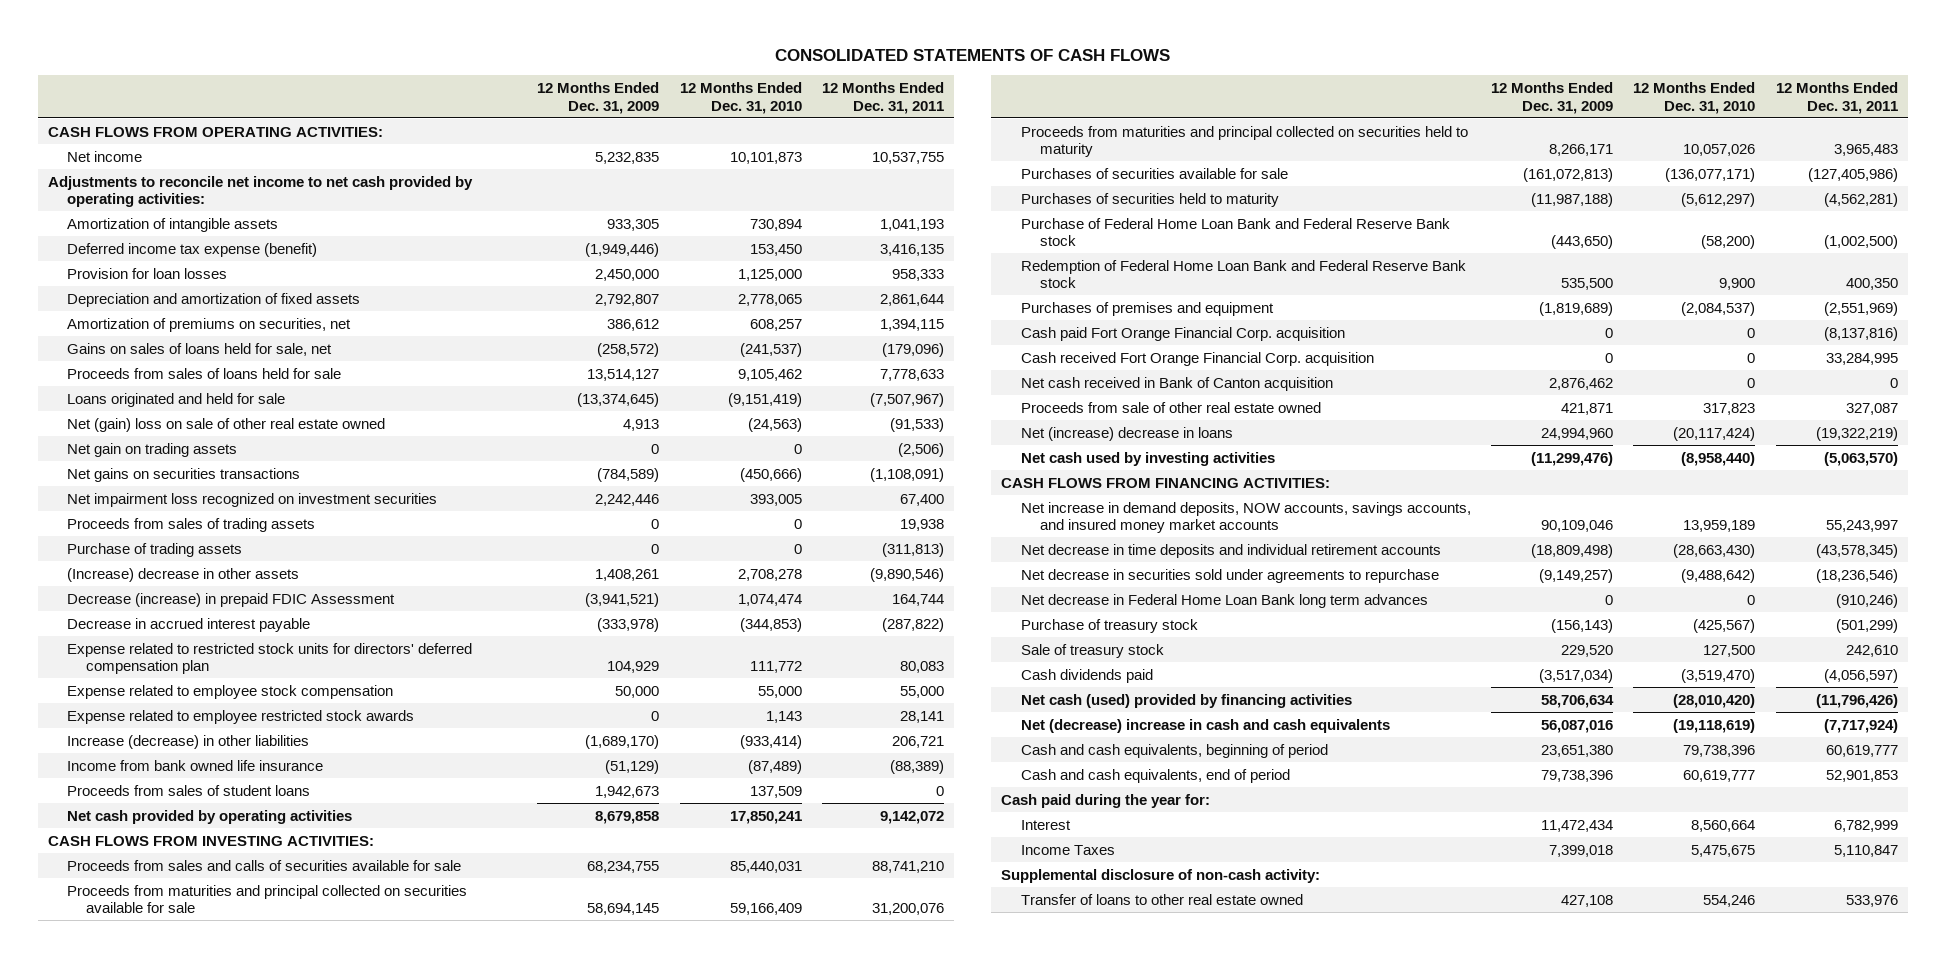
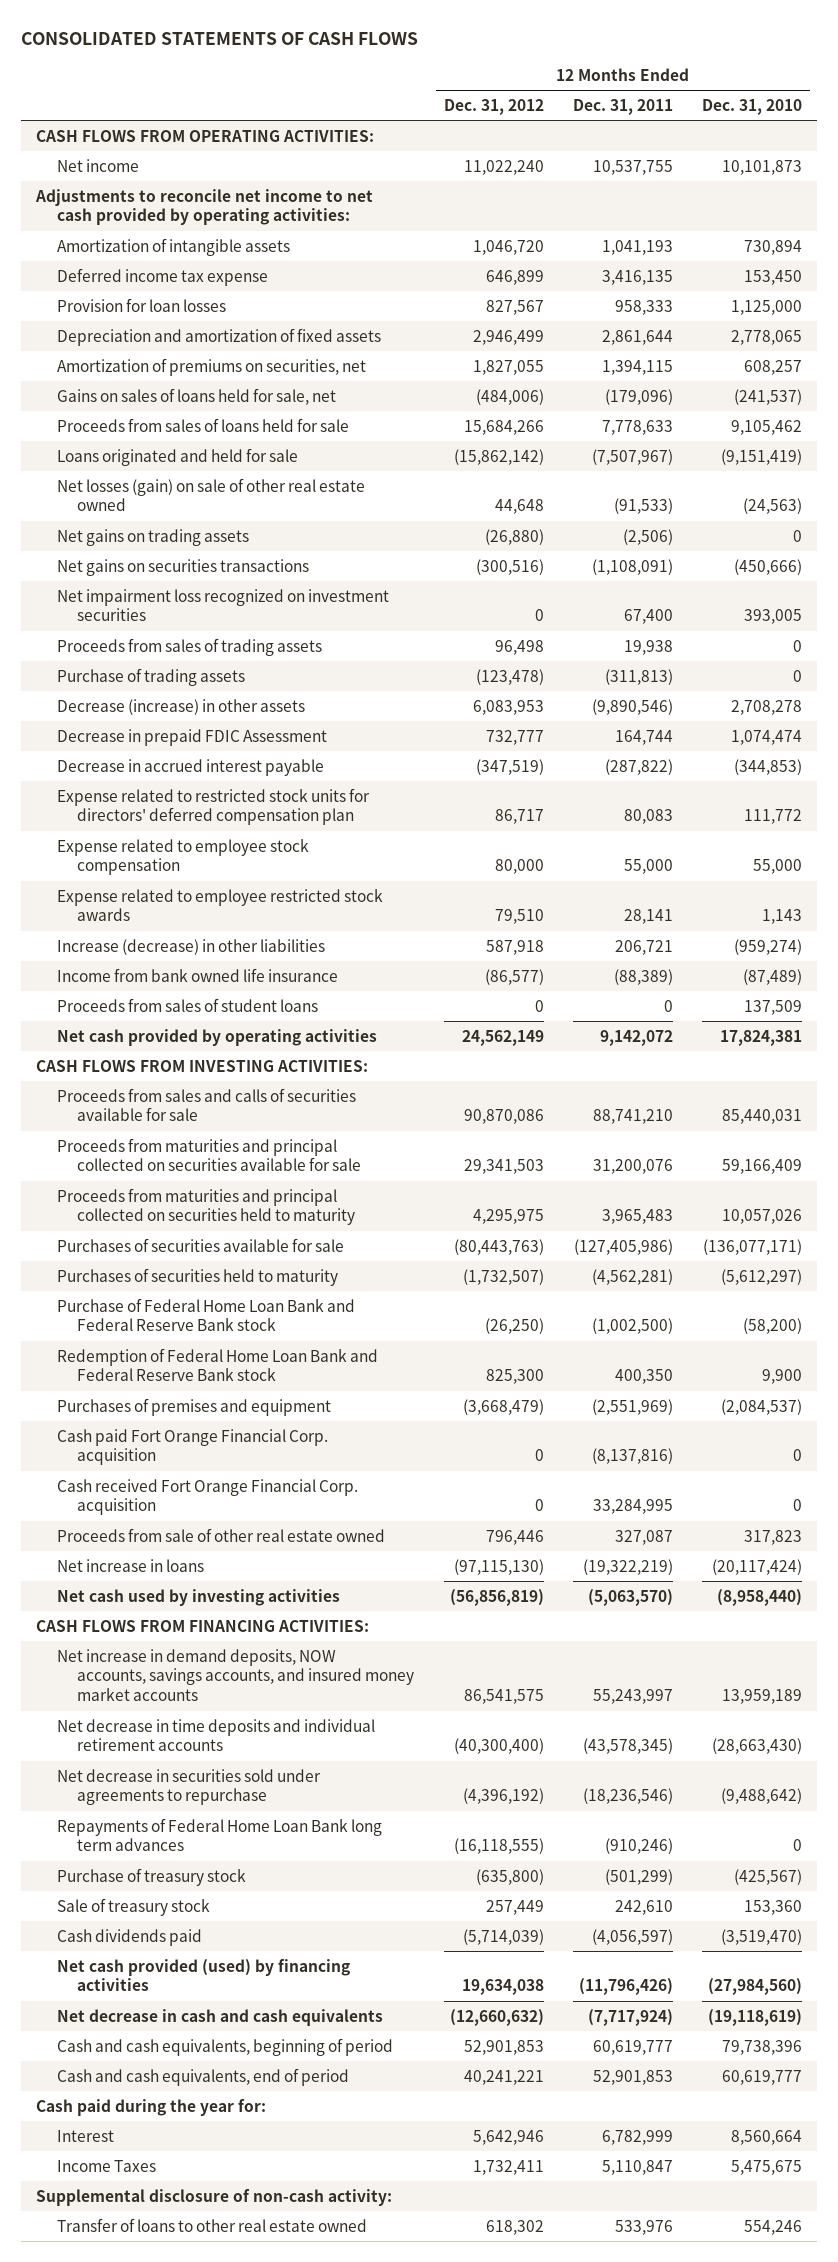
[537,82,660,114] 12 Months Ended Dec. 31, 2009 -> none
none -> [443,98,544,115] Dec. 31, 2012
[66,242,317,257] Deferred income tax expense (benefit) -> [56,267,268,286] Deferred income tax expense
[66,417,385,432] Net (gain) loss on sale of other real estate owned -> [56,477,365,512] Net losses (gain) on sale of other real estate owned
[66,442,237,457] Net gain on trading assets -> [56,528,249,546] Net gains on trading assets
[66,567,299,582] (Increase) decrease in other assets -> [56,698,305,715] Decrease (increase) in other assets
[66,592,395,607] Decrease (increase) in prepaid FDIC Assessment -> [56,728,327,746] Decrease in prepaid FDIC Assessment
[739,734,802,749] (933,414) -> [734,938,803,955] (959,274)
[729,810,802,824] 17,850,241 -> [720,1029,803,1046] 17,824,381
[1020,376,1333,391] Net cash received in Bank of Canton acquisition -> none
[1020,426,1233,441] Net (increase) decrease in loans -> [56,1558,204,1572] Net increase in loans
[1020,593,1428,608] Net decrease in Federal Home Loan Bank long term advances -> [56,1817,382,1852] Repayments of Federal Home Loan Bank long term advances
[1703,644,1756,657] 127,500 -> [744,1899,803,1915] 153,360
[1020,693,1352,708] Net cash (used) provided by financing activities -> [56,1958,350,1992] Net cash provided (used) by financing activities
[1673,693,1756,708] (28,010,420) -> [708,1978,803,1996] (27,984,560)
[1020,718,1390,733] Net (decrease) increase in cash and cash equivalents -> [56,2008,383,2026] Net decrease in cash and cash equivalents

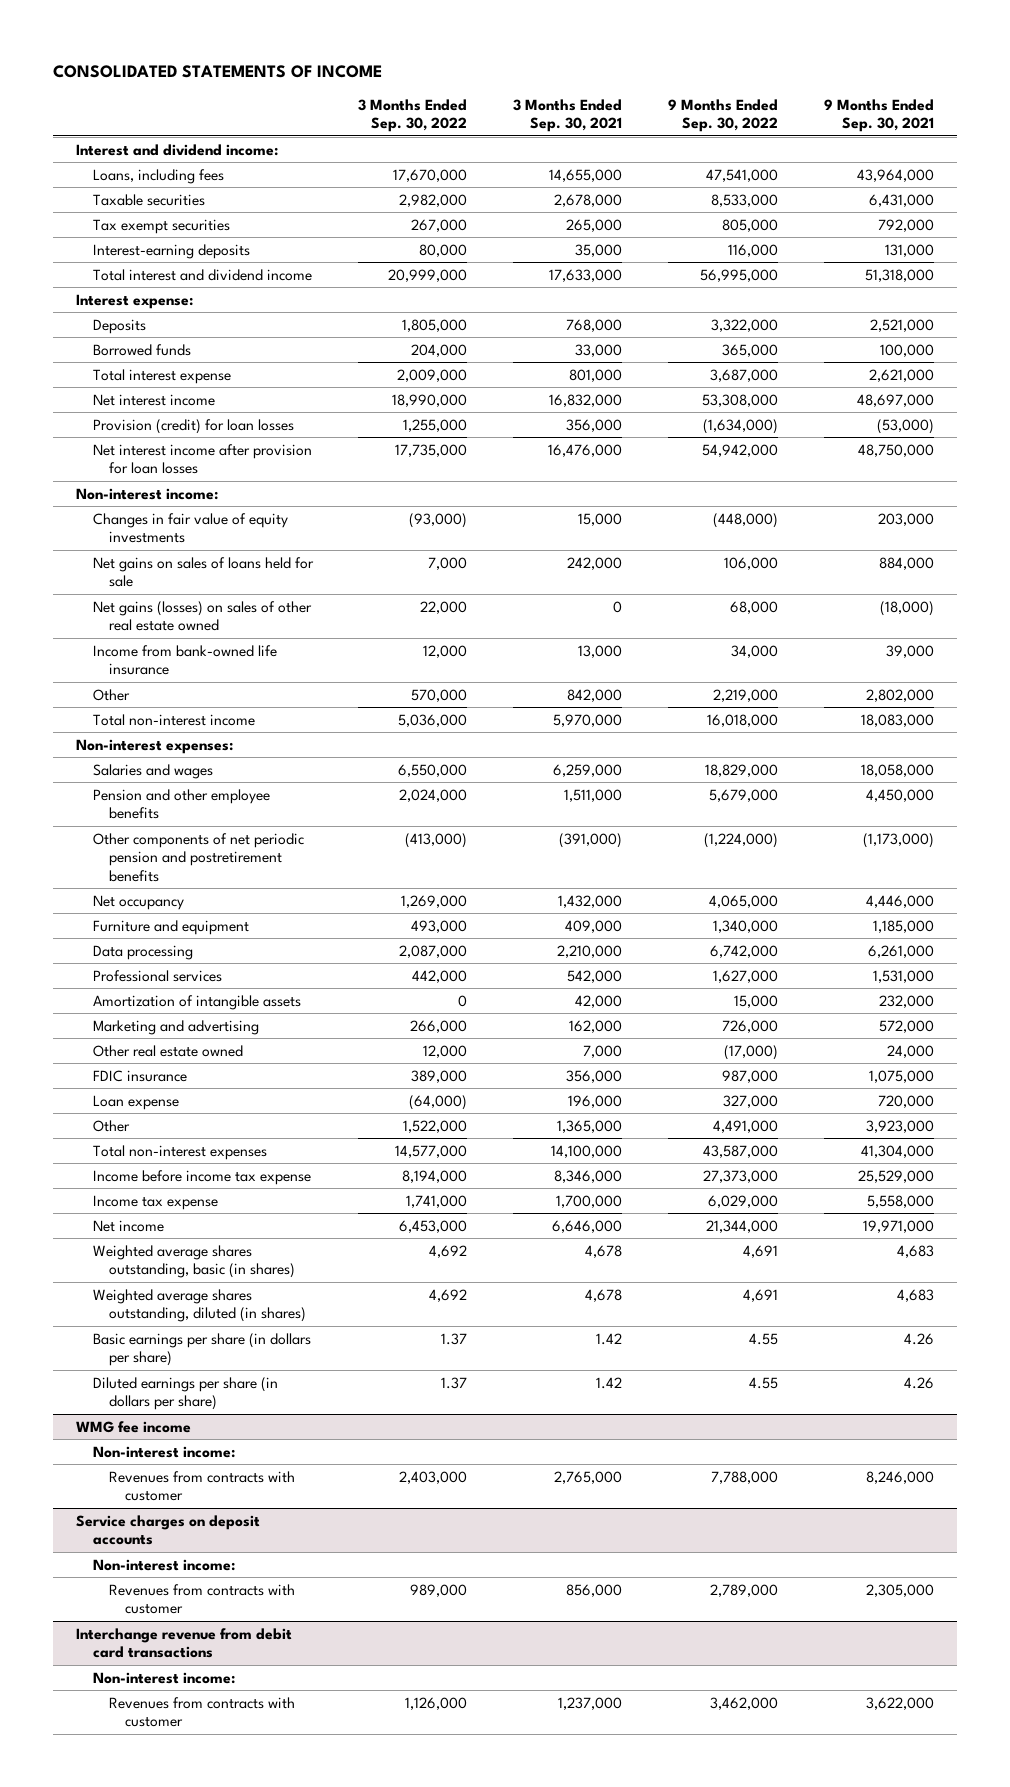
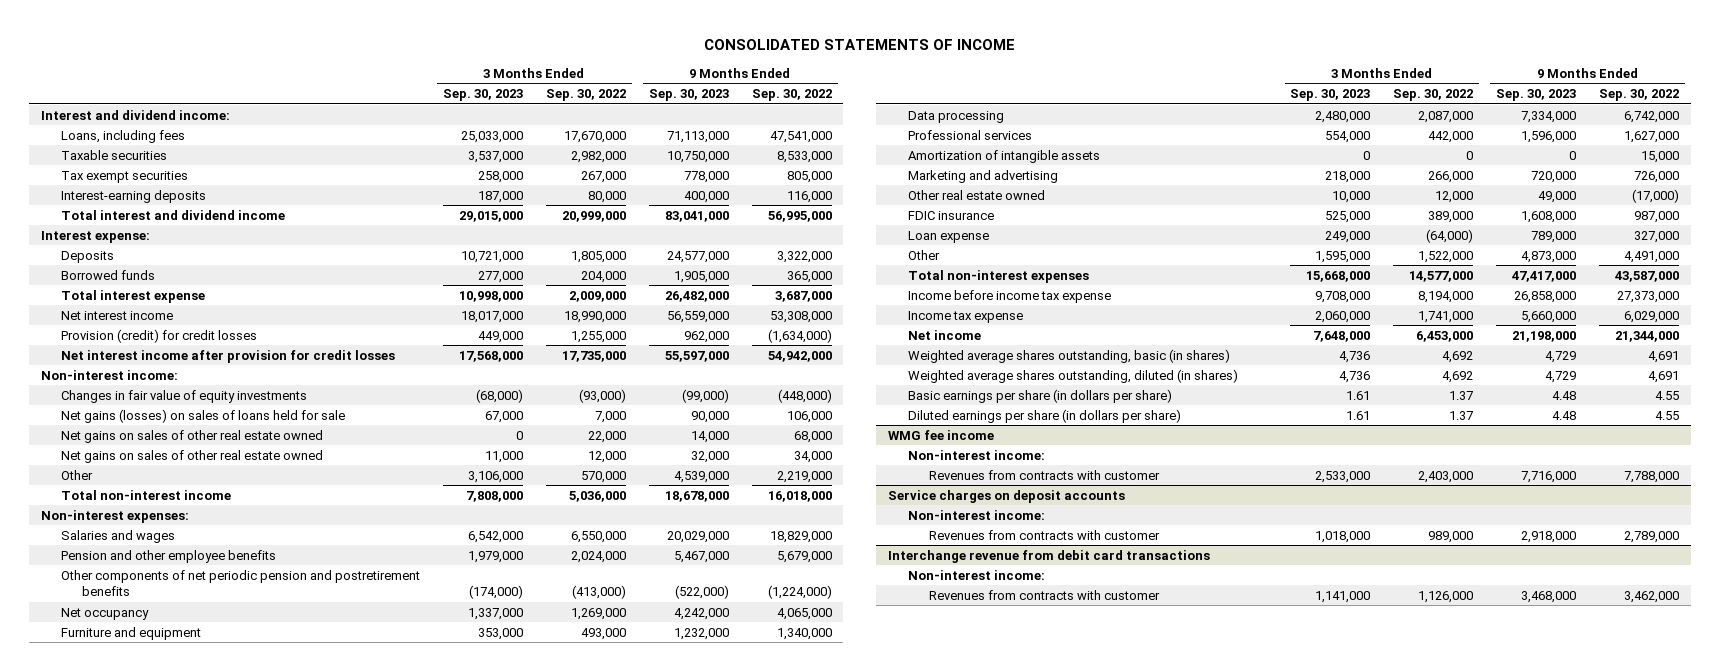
[513,98,623,133] 3 Months Ended Sep. 30, 2021 -> none
[823,98,934,133] 9 Months Ended Sep. 30, 2021 -> none
none -> [442,89,523,102] Sep. 30, 2023
none -> [648,89,729,102] Sep. 30, 2023
[92,418,294,434] Provision (credit) for loan losses -> [61,328,258,343] Provision (credit) for credit losses
[92,443,312,475] Net interest income after provision for loan losses -> [61,349,396,363] Net interest income after provision for credit losses
[92,556,314,588] Net gains on sales of loans held for sale -> [61,408,346,423] Net gains (losses) on sales of loans held for sale
[92,600,312,632] Net gains (losses) on sales of other real estate owned -> [61,429,324,443] Net gains on sales of other real estate owned
[92,644,277,676] Income from bank-owned life insurance -> [61,449,324,463] Net gains on sales of other real estate owned

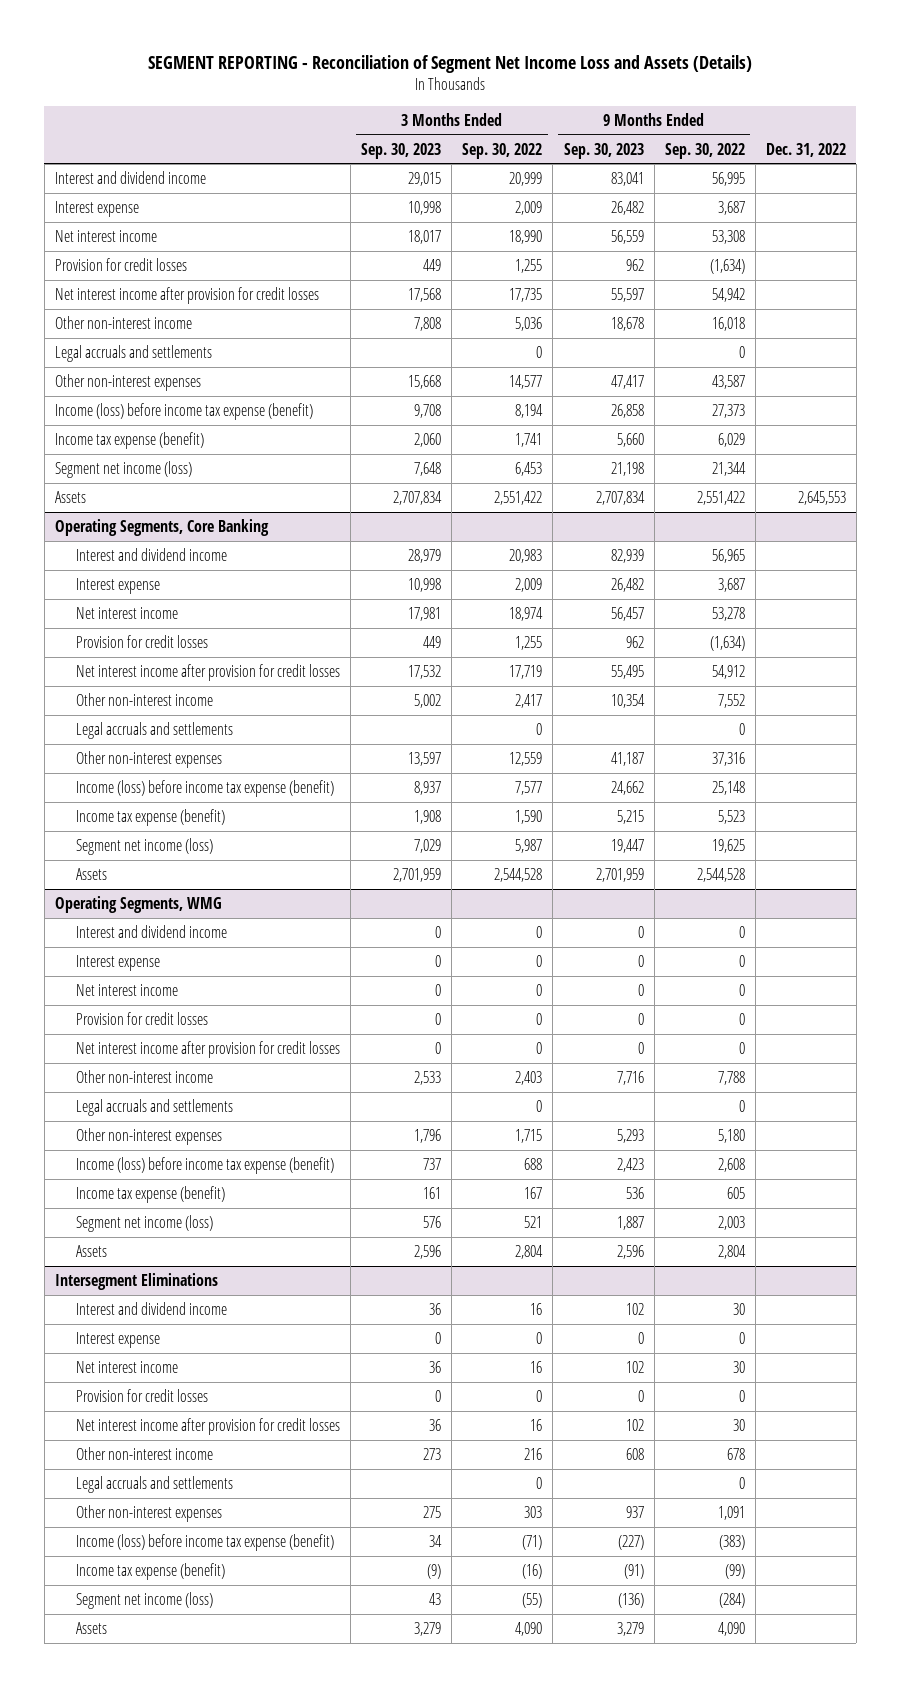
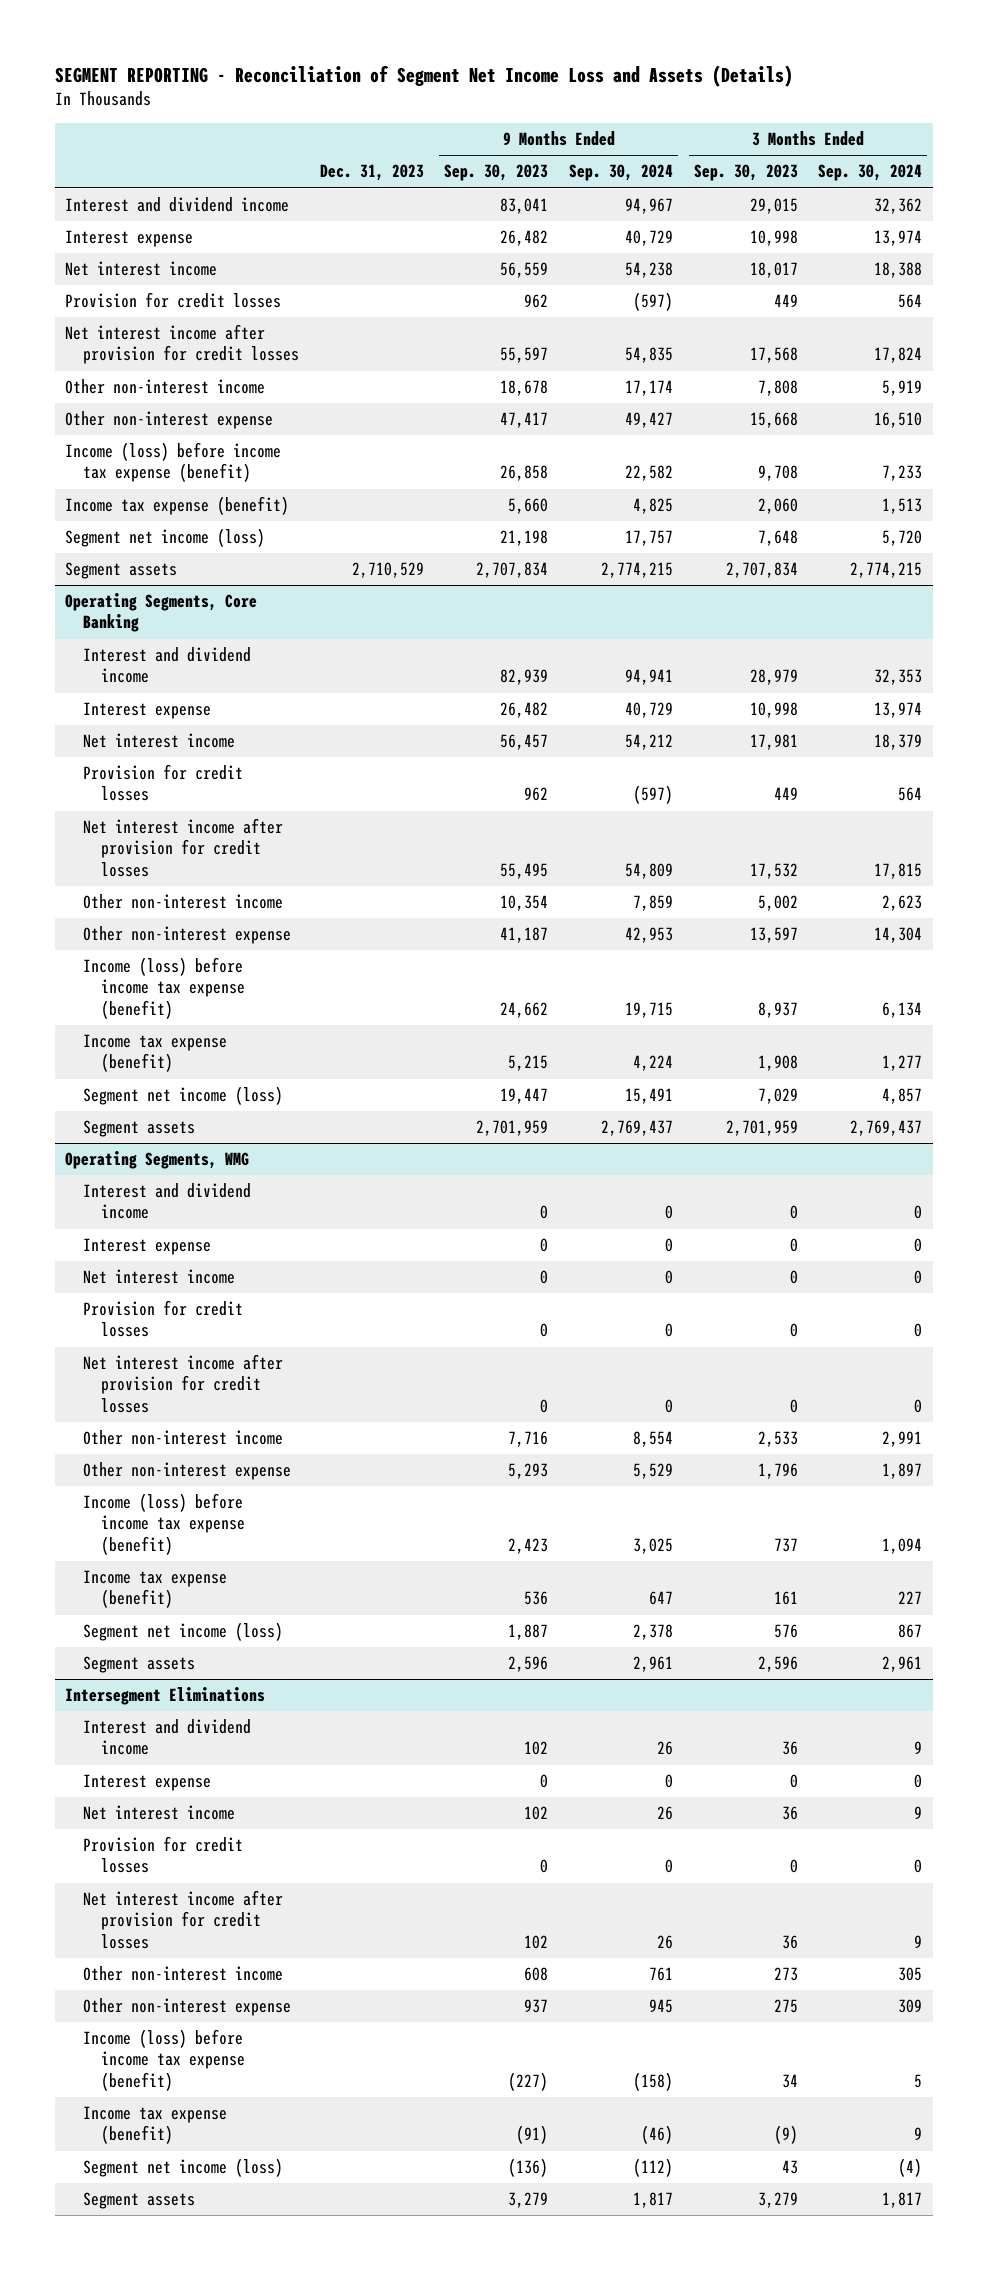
[462,142,543,159] Sep. 30, 2022 -> none
[664,142,745,159] Sep. 30, 2022 -> none
[765,142,846,157] Dec. 31, 2022 -> none
none -> [319,164,424,182] Dec. 31, 2023
none -> [569,164,674,182] Sep. 30, 2024
none -> [818,164,923,182] Sep. 30, 2024
[54,345,212,363] Legal accruals and settlements -> none
[54,374,201,392] Other non-interest expenses -> [65,411,274,430] Other non-interest expense
[54,491,86,504] Assets -> [65,562,178,580] Segment assets
[76,722,234,740] Legal accruals and settlements -> none
[76,751,223,769] Other non-interest expenses -> [83,926,292,945] Other non-interest expense
[76,868,108,881] Assets -> [83,1120,196,1138] Segment assets
[76,1099,234,1117] Legal accruals and settlements -> none
[76,1128,223,1146] Other non-interest expenses -> [83,1462,292,1481] Other non-interest expense
[76,1245,108,1258] Assets -> [83,1656,196,1674] Segment assets
[76,1476,234,1494] Legal accruals and settlements -> none
[76,1505,223,1523] Other non-interest expenses -> [83,1998,292,2017] Other non-interest expense
[76,1622,108,1635] Assets -> [83,2192,196,2210] Segment assets

